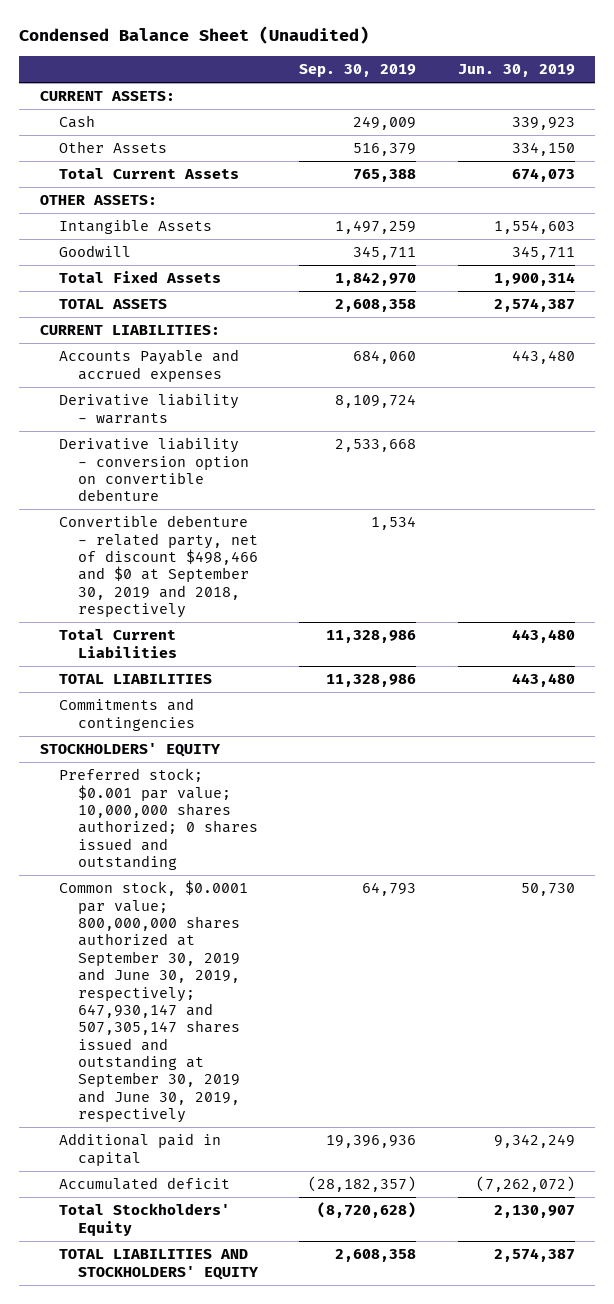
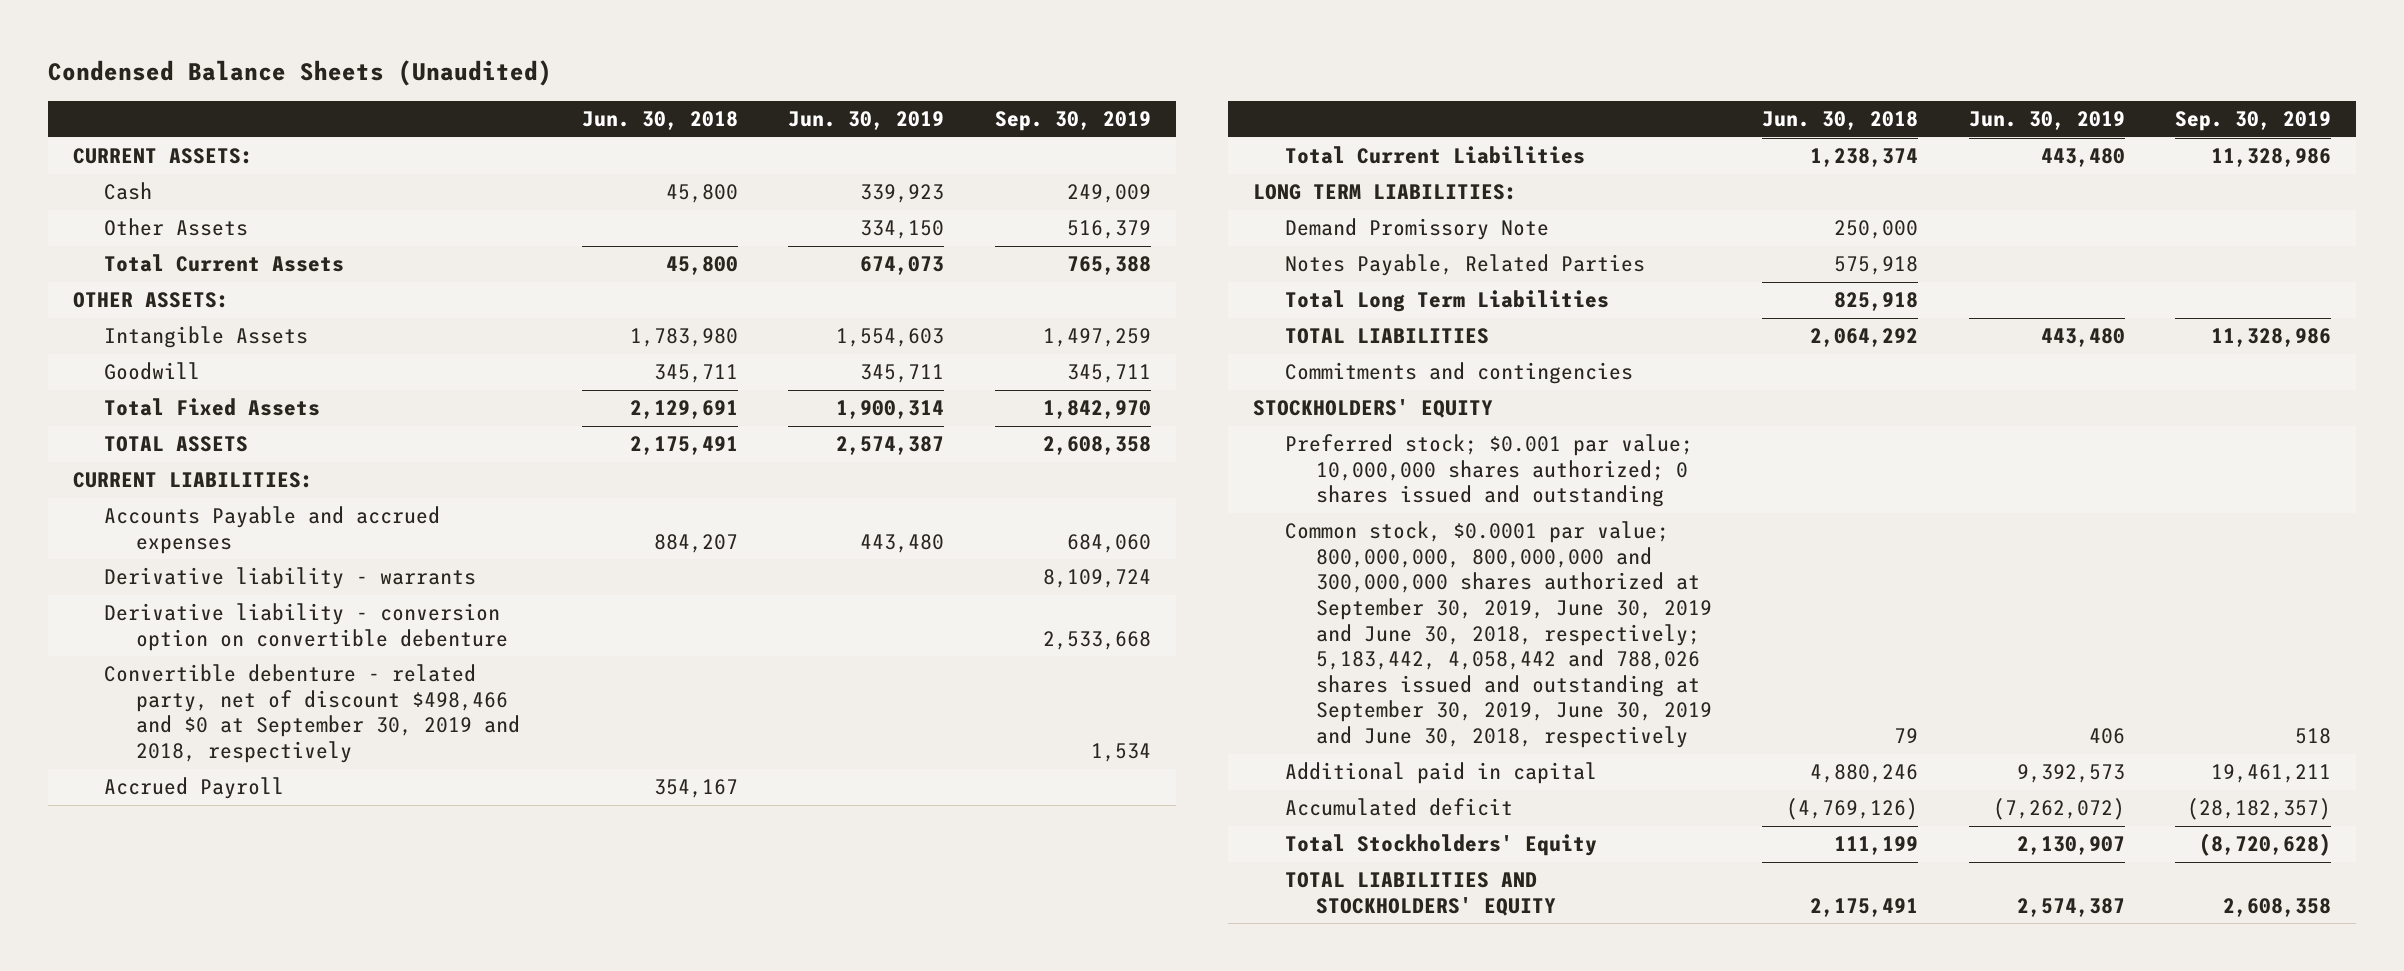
[18,26,369,45] Condensed Balance Sheet (Unaudited) -> [47,60,552,87] Condensed Balance Sheets (Unaudited)
none -> [582,111,739,131] Jun. 30, 2018
none -> [104,777,285,800] Accrued Payroll
none -> [1253,184,1518,201] LONG TERM LIABILITIES:
none -> [1284,218,1549,241] Demand Promissory Note
none -> [1284,254,1645,277] Notes Payable, Related Parties
none -> [1284,290,1609,313] Total Long Term Liabilities
[58,880,248,1124] Common stock, $0.0001 par value; 800,000,000 shares authorized at September 30, 2019 and June 30, 2019, respectively; 647,930,147 and 507,305,147 shares issued and outstanding at September 30, 2019 and June 30, 2019, respectively -> [1284,521,1713,749] Common stock, $0.0001 par value; 800,000,000, 800,000,000 and 300,000,000 shares authorized at September 30, 2019, June 30, 2019 and June 30, 2018, respectively; 5,183,442, 4,058,442 and 788,026 shares issued and outstanding at September 30, 2019, June 30, 2019 and June 30, 2018, respectively
[362,882,417,897] 64,793 -> [2295,728,2332,745] 518
[520,883,575,897] 50,730 -> [2088,728,2125,745] 406
[326,1135,417,1149] 19,396,936 -> [2211,764,2332,784] 19,461,211
[493,1134,575,1149] 9,342,249 -> [2016,764,2125,784] 9,392,573

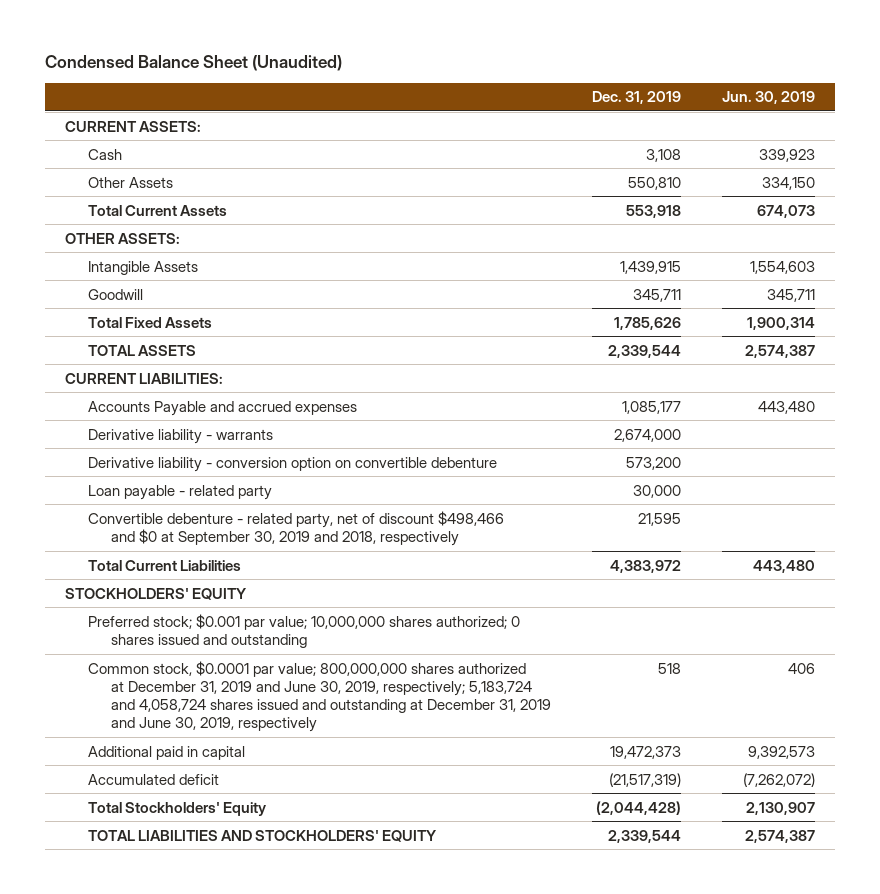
[47,60,552,87] Condensed Balance Sheets (Unaudited) -> [44,54,342,71] Condensed Balance Sheet (Unaudited)
[582,111,739,131] Jun. 30, 2018 -> none
[994,111,1151,132] Sep. 30, 2019 -> none
none -> [591,91,681,105] Dec. 31, 2019
none -> [88,484,273,500] Loan payable - related party
[104,777,285,800] Accrued Payroll -> none
[1253,184,1518,201] LONG TERM LIABILITIES: -> none
[1284,218,1549,241] Demand Promissory Note -> none
[1284,254,1645,277] Notes Payable, Related Parties -> none
[1284,290,1609,313] Total Long Term Liabilities -> none
[1284,328,1489,345] TOTAL LIABILITIES -> none
[1284,362,1633,385] Commitments and contingencies -> none
[1284,521,1713,749] Common stock, $0.0001 par value; 800,000,000, 800,000,000 and 300,000,000 shares authorized at September 30, 2019, June 30, 2019 and June 30, 2018, respectively; 5,183,442, 4,058,442 and 788,026 shares issued and outstanding at September 30, 2019, June 30, 2019 and June 30, 2018, respectively -> [88,660,552,733] Common stock, $0.0001 par value; 800,000,000 shares authorized at December 31, 2019 and June 30, 2019, respectively; 5,183,724 and 4,058,724 shares issued and outstanding at December 31, 2019 and June 30, 2019, respectively

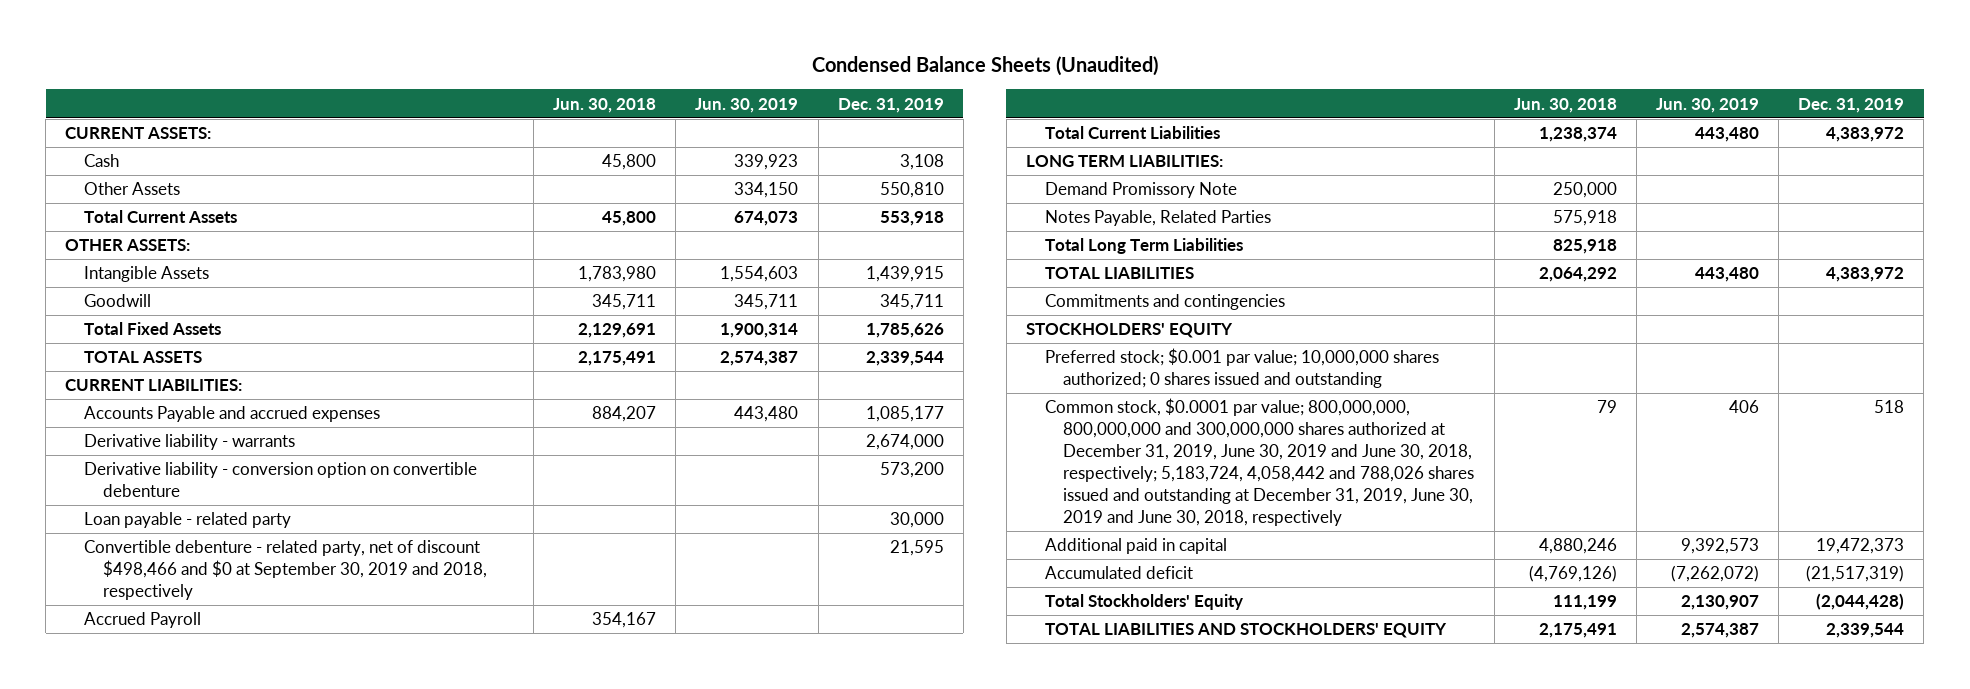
[44,54,342,71] Condensed Balance Sheet (Unaudited) -> [811,56,1158,77] Condensed Balance Sheets (Unaudited)
none -> [553,97,657,113] Jun. 30, 2018
none -> [84,612,202,629] Accrued Payroll
none -> [1025,155,1223,168] LONG TERM LIABILITIES:
none -> [1044,182,1237,199] Demand Promissory Note
none -> [1044,210,1271,227] Notes Payable, Related Parties
none -> [1044,238,1243,255] Total Long Term Liabilities
none -> [1044,267,1194,280] TOTAL LIABILITIES
none -> [1044,294,1285,311] Commitments and contingencies
[88,660,552,733] Common stock, $0.0001 par value; 800,000,000 shares authorized at December 31, 2019 and June 30, 2019, respectively; 5,183,724 and 4,058,724 shares issued and outstanding at December 31, 2019 and June 30, 2019, respectively -> [1044,398,1475,526] Common stock, $0.0001 par value; 800,000,000, 800,000,000 and 300,000,000 shares authorized at December 31, 2019, June 30, 2019 and June 30, 2018, respectively; 5,183,724, 4,058,442 and 788,026 shares issued and outstanding at December 31, 2019, June 30, 2019 and June 30, 2018, respectively

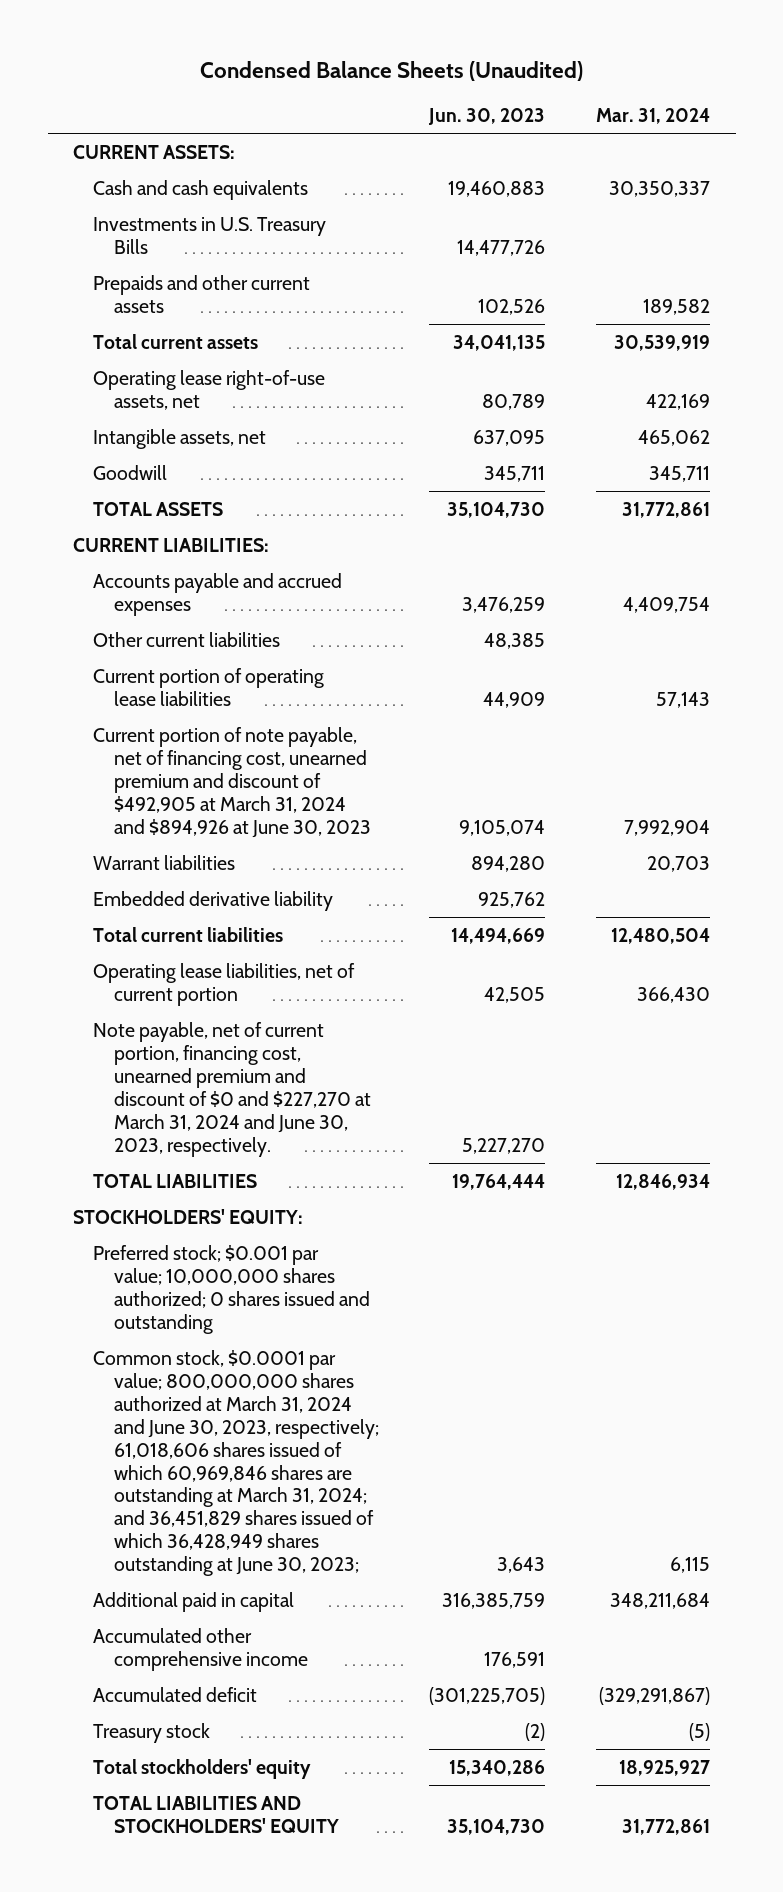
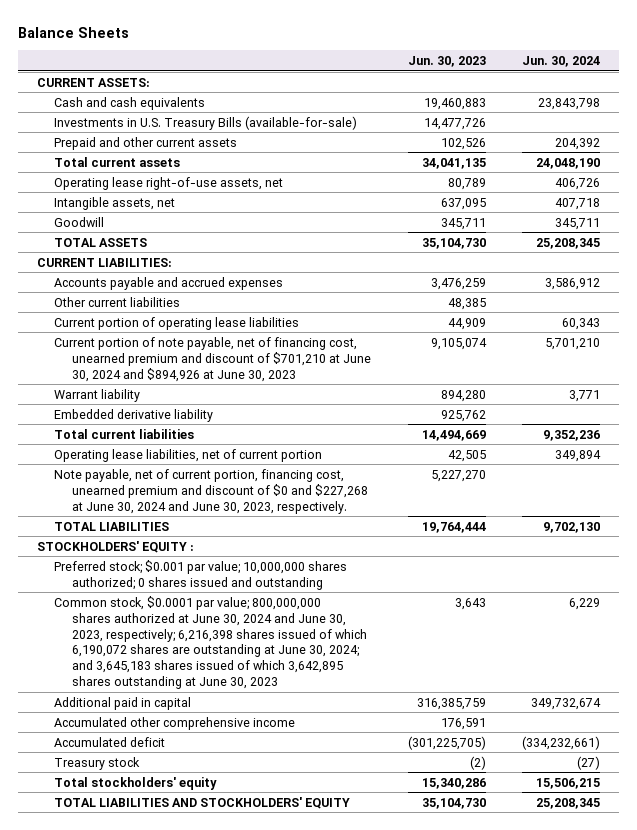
[199,61,583,82] Condensed Balance Sheets (Unaudited) -> [18,26,130,38] Balance Sheets
[596,108,711,125] Mar. 31, 2024 -> none
none -> [522,56,601,68] Jun. 30, 2024
[93,216,327,254] Investments in U.S. Treasury Bills -> [54,115,358,130] Investments in U.S. Treasury Bills (available-for-sale)
[93,274,311,313] Prepaids and other current assets -> [54,136,238,150] Prepaid and other current assets
[93,726,371,838] Current portion of note payable, net of financing cost, unearned premium and discount of $492,905 at March 31, 2024 and $894,926 at June 30, 2023 -> [54,336,371,382] Current portion of note payable, net of financing cost, unearned premium and discount of $701,210 at June 30, 2024 and $894,926 at June 30, 2023
[93,854,236,870] Warrant liabilities -> [54,388,141,402] Warrant liability
[93,1021,371,1157] Note payable, net of current portion, financing cost, unearned premium and discount of $0 and $227,270 at March 31, 2024 and June 30, 2023, respectively. -> [54,468,368,514] Note payable, net of current portion, financing cost, unearned premium and discount of $0 and $227,268 at June 30, 2024 and June 30, 2023, respectively.
[73,1208,304,1224] STOCKHOLDERS' EQUITY: -> [36,540,194,553] STOCKHOLDERS' EQUITY :
[93,1349,379,1577] Common stock, $0.0001 par value; 800,000,000 shares authorized at March 31, 2024 and June 30, 2023, respectively; 61,018,606 shares issued of which 60,969,846 shares are outstanding at March 31, 2024; and 36,451,829 shares issued of which 36,428,949 shares outstanding at June 30, 2023; -> [54,595,367,690] Common stock, $0.0001 par value; 800,000,000 shares authorized at June 30, 2024 and June 30, 2023, respectively; 6,216,398 shares issued of which 6,190,072 shares are outstanding at June 30, 2024; and 3,645,183 shares issued of which 3,642,895 shares outstanding at June 30, 2023

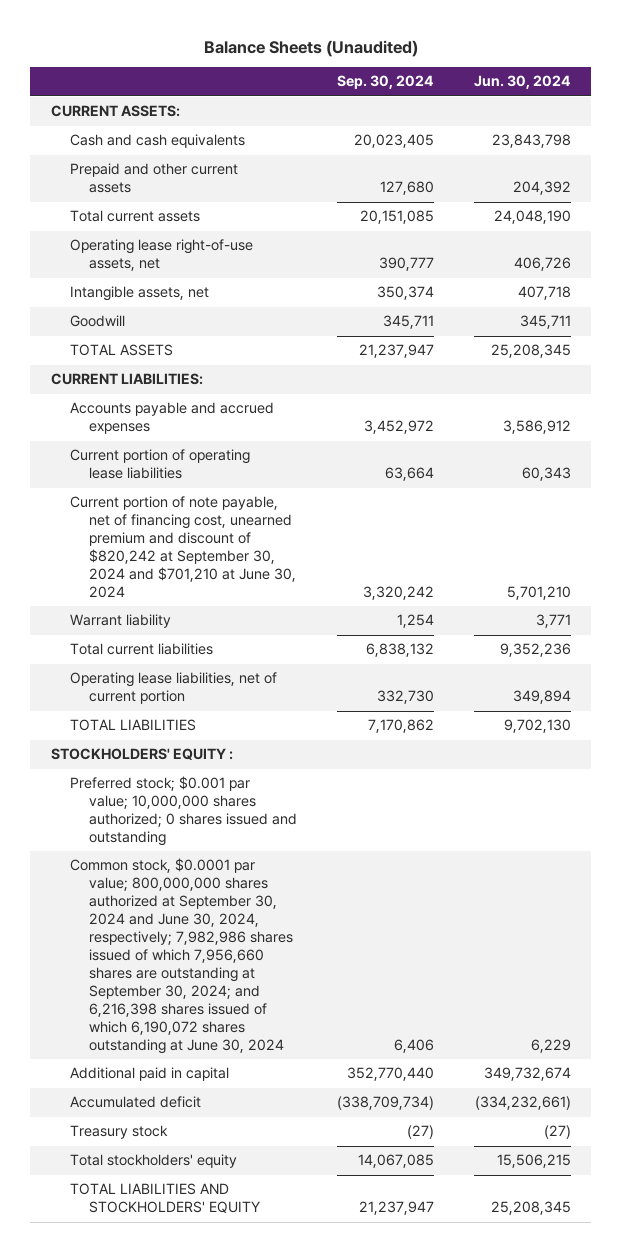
[18,26,130,38] Balance Sheets -> [203,39,418,57] Balance Sheets (Unaudited)
[407,56,486,68] Jun. 30, 2023 -> none
none -> [336,75,434,90] Sep. 30, 2024
[54,115,358,130] Investments in U.S. Treasury Bills (available-for-sale) -> none
[54,296,181,307] Other current liabilities -> none
[54,336,371,382] Current portion of note payable, net of financing cost, unearned premium and discount of $701,210 at June 30, 2024 and $894,926 at June 30, 2023 -> [69,496,296,599] Current portion of note payable, net of financing cost, unearned premium and discount of $820,242 at September 30, 2024 and $701,210 at June 30, 2024
[54,408,214,422] Embedded derivative liability -> none
[54,468,368,514] Note payable, net of current portion, financing cost, unearned premium and discount of $0 and $227,268 at June 30, 2024 and June 30, 2023, respectively. -> none
[54,595,367,690] Common stock, $0.0001 par value; 800,000,000 shares authorized at June 30, 2024 and June 30, 2023, respectively; 6,216,398 shares issued of which 6,190,072 shares are outstanding at June 30, 2024; and 3,645,183 shares issued of which 3,642,895 shares outstanding at June 30, 2023 -> [69,858,293,1054] Common stock, $0.0001 par value; 800,000,000 shares authorized at September 30, 2024 and June 30, 2024, respectively; 7,982,986 shares issued of which 7,956,660 shares are outstanding at September 30, 2024; and 6,216,398 shares issued of which 6,190,072 shares outstanding at June 30, 2024
[54,716,296,730] Accumulated other comprehensive income -> none

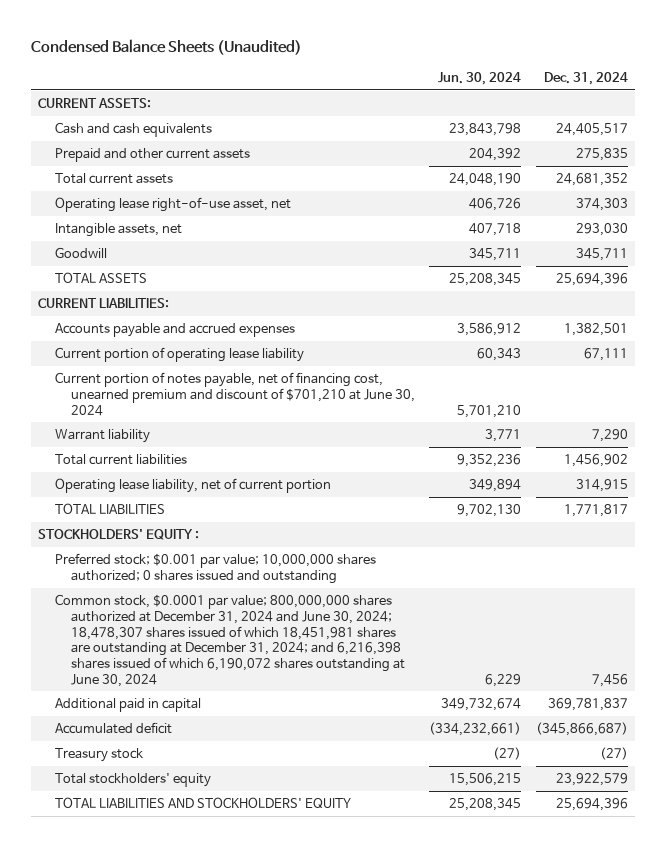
[203,39,418,57] Balance Sheets (Unaudited) -> [31,38,303,55] Condensed Balance Sheets (Unaudited)
[336,75,434,90] Sep. 30, 2024 -> none
none -> [543,71,628,85] Dec. 31, 2024
[69,239,253,272] Operating lease right-of-use assets, net -> [54,197,291,213] Operating lease right-of-use asset, net
[69,449,250,480] Current portion of operating lease liabilities -> [54,347,304,363] Current portion of operating lease liability
[69,496,296,599] Current portion of note payable, net of financing cost, unearned premium and discount of $820,242 at September 30, 2024 and $701,210 at June 30, 2024 -> [54,372,415,416] Current portion of notes payable, net of financing cost, unearned premium and discount of $701,210 at June 30, 2024
[69,672,277,705] Operating lease liabilities, net of current portion -> [54,478,331,494] Operating lease liability, net of current portion
[69,858,293,1054] Common stock, $0.0001 par value; 800,000,000 shares authorized at September 30, 2024 and June 30, 2024, respectively; 7,982,986 shares issued of which 7,956,660 shares are outstanding at September 30, 2024; and 6,216,398 shares issued of which 6,190,072 shares outstanding at June 30, 2024 -> [54,594,405,687] Common stock, $0.0001 par value; 800,000,000 shares authorized at December 31, 2024 and June 30, 2024; 18,478,307 shares issued of which 18,451,981 shares are outstanding at December 31, 2024; and 6,216,398 shares issued of which 6,190,072 shares outstanding at June 30, 2024

